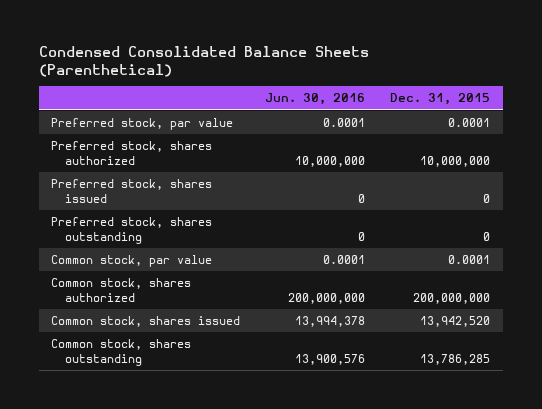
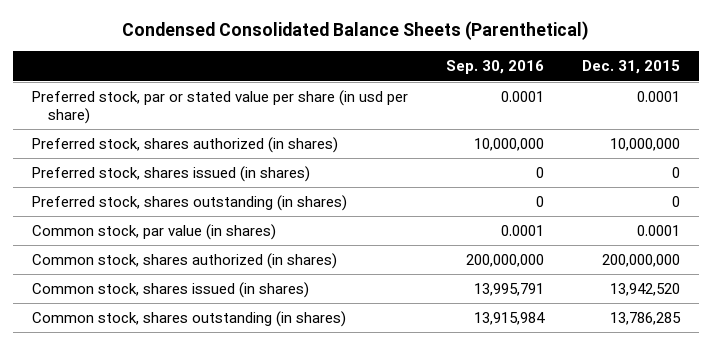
[265,93,366,106] Jun. 30, 2016 -> none
none -> [446,60,545,75] Sep. 30, 2016
[51,118,234,131] Preferred stock, par value -> [31,89,408,124] Preferred stock, par or stated value per share (in usd per share)
[51,141,213,165] Preferred stock, shares authorized -> [31,136,338,153] Preferred stock, shares authorized (in shares)
[51,179,213,203] Preferred stock, shares issued -> [31,165,310,182] Preferred stock, shares issued (in shares)
[51,217,213,244] Preferred stock, shares outstanding -> [31,194,347,211] Preferred stock, shares outstanding (in shares)
[51,255,213,268] Common stock, par value -> [31,223,276,240] Common stock, par value (in shares)
[51,278,192,302] Common stock, shares authorized -> [31,252,337,269] Common stock, shares authorized (in shares)
[51,316,241,328] Common stock, shares issued -> [31,281,309,298] Common stock, shares issued (in shares)
[51,339,192,366] Common stock, shares outstanding -> [31,310,346,327] Common stock, shares outstanding (in shares)

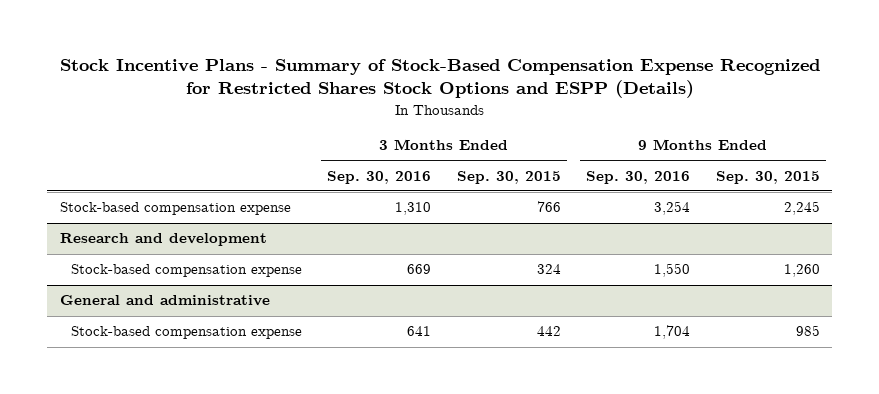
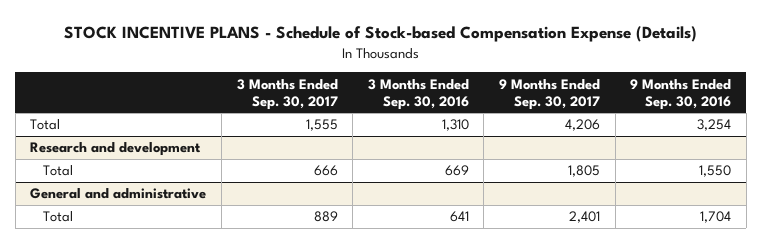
[59,58,820,99] Stock Incentive Plans - Summary of Stock-Based Compensation Expense Recognized for Restricted Shares Stock Options and ESPP (Details) -> [63,25,697,42] STOCK INCENTIVE PLANS - Schedule of Stock-based Compensation Expense (Details)
[456,170,561,184] Sep. 30, 2015 -> none
[715,170,820,184] Sep. 30, 2015 -> none
none -> [236,78,338,110] 3 Months Ended Sep. 30, 2017
none -> [499,78,601,110] 9 Months Ended Sep. 30, 2017
[59,202,291,216] Stock-based compensation expense -> [30,119,61,131] Total
[70,264,302,278] Stock-based compensation expense -> [43,165,74,177] Total
[70,326,302,340] Stock-based compensation expense -> [43,211,74,223] Total

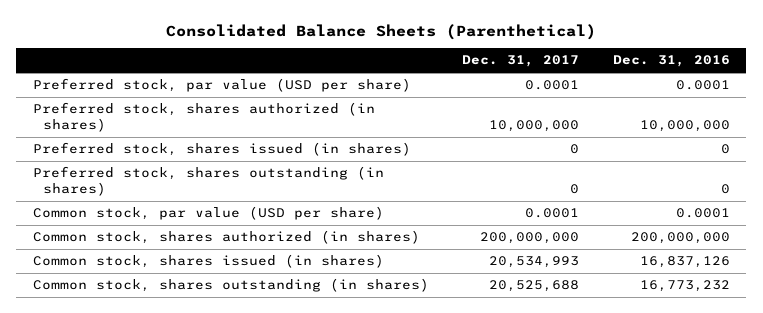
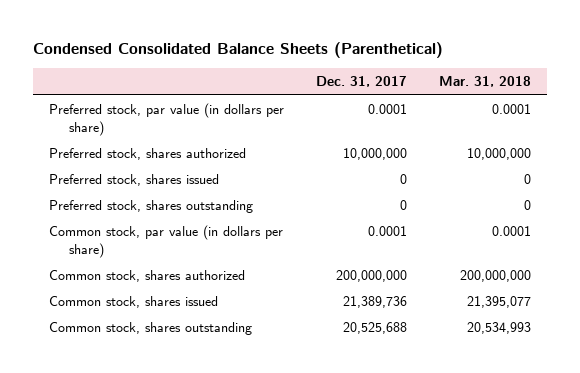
[166,23,597,40] Consolidated Balance Sheets (Parenthetical) -> [32,42,443,59] Condensed Consolidated Balance Sheets (Parenthetical)
[612,55,730,68] Dec. 31, 2016 -> none
none -> [439,76,532,88] Mar. 31, 2018
[32,78,411,93] Preferred stock, par value (USD per share) -> [49,103,285,136] Preferred stock, par value (in dollars per share)
[32,102,375,133] Preferred stock, shares authorized (in shares) -> [49,148,247,161] Preferred stock, shares authorized
[32,142,411,157] Preferred stock, shares issued (in shares) -> [49,174,220,187] Preferred stock, shares issued
[32,166,384,197] Preferred stock, shares outstanding (in shares) -> [49,200,254,214] Preferred stock, shares outstanding
[32,206,384,221] Common stock, par value (USD per share) -> [49,225,284,258] Common stock, par value (in dollars per share)
[32,230,420,245] Common stock, shares authorized (in shares) -> [49,270,246,283] Common stock, shares authorized
[32,254,384,269] Common stock, shares issued (in shares) -> [49,296,219,309] Common stock, shares issued
[489,256,580,269] 20,534,993 -> [343,296,408,309] 21,389,736
[32,278,429,293] Common stock, shares outstanding (in shares) -> [49,322,253,336] Common stock, shares outstanding

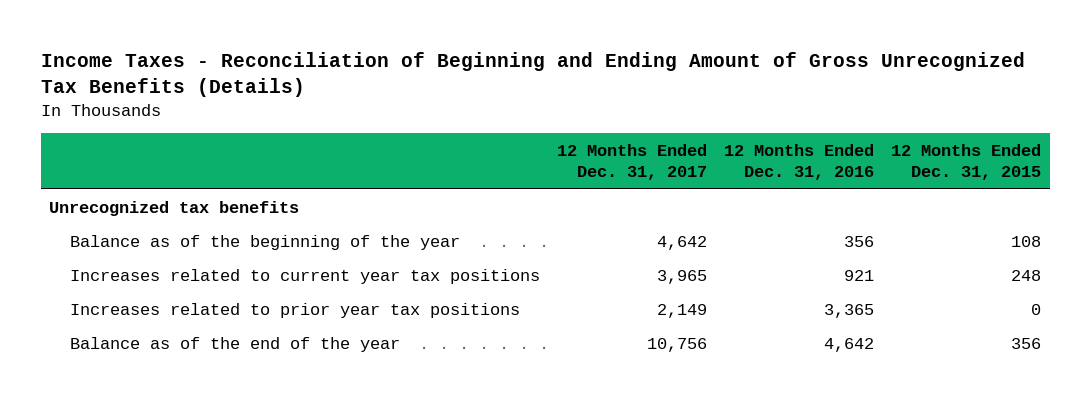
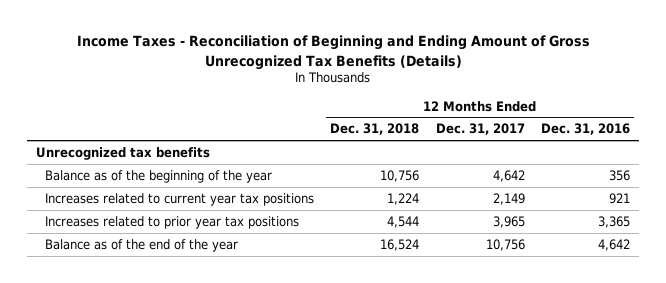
[891,143,1042,181] 12 Months Ended Dec. 31, 2015 -> none
none -> [330,123,420,136] Dec. 31, 2018
[657,269,708,284] 3,965 -> [492,192,525,205] 2,149
[657,303,708,318] 2,149 -> [492,215,525,228] 3,965

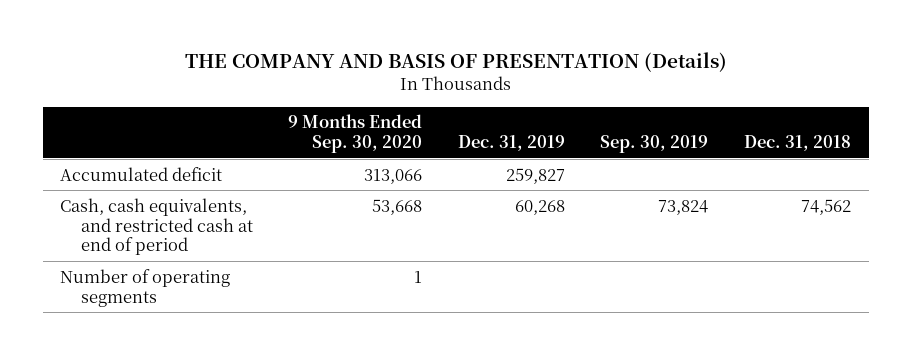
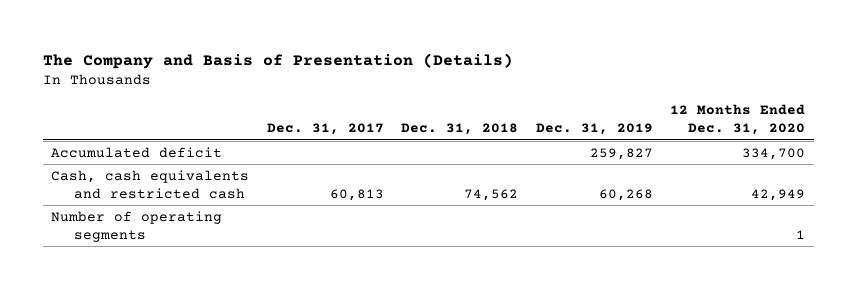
[184,52,727,73] THE COMPANY AND BASIS OF PRESENTATION (Details) -> [42,52,513,69] The Company and Basis of Presentation (Details)
[288,114,423,154] 9 Months Ended Sep. 30, 2020 -> none
[600,135,709,154] Sep. 30, 2019 -> none
none -> [266,123,384,136] Dec. 31, 2017
none -> [670,104,806,136] 12 Months Ended Dec. 31, 2020
[60,197,253,256] Cash, cash equivalents, and restricted cash at end of period -> [51,169,250,199] Cash, cash equivalents and restricted cash

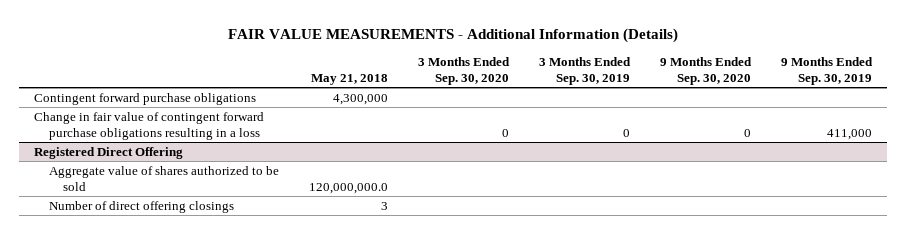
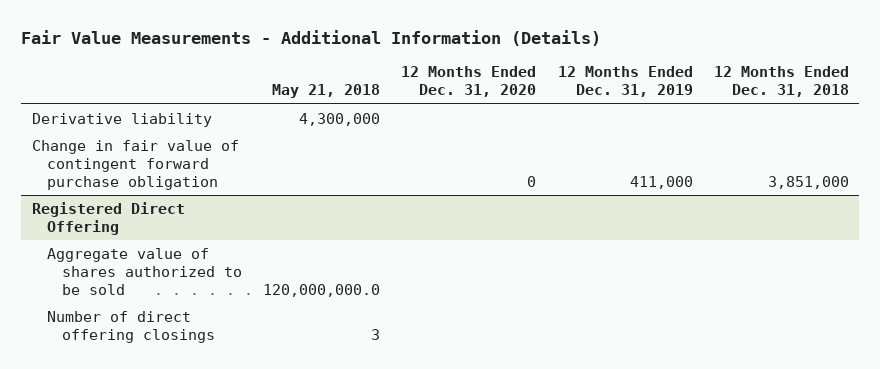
[228,28,679,44] FAIR VALUE MEASUREMENTS - Additional Information (Details) -> [21,29,602,46] Fair Value Measurements - Additional Information (Details)
[417,57,510,85] 3 Months Ended Sep. 30, 2020 -> none
[538,57,631,85] 3 Months Ended Sep. 30, 2019 -> none
[660,57,753,85] 9 Months Ended Sep. 30, 2020 -> none
[781,57,874,85] 9 Months Ended Sep. 30, 2019 -> none
none -> [401,66,537,98] 12 Months Ended Dec. 31, 2020
none -> [557,66,693,98] 12 Months Ended Dec. 31, 2019
none -> [713,66,849,98] 12 Months Ended Dec. 31, 2018
[34,92,257,105] Contingent forward purchase obligations -> [31,113,212,128] Derivative liability
[34,111,265,140] Change in fair value of contingent forward purchase obligations resulting in a loss -> [31,140,239,190] Change in fair value of contingent forward purchase obligation

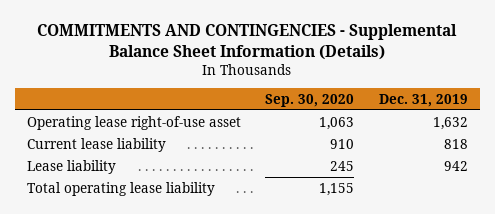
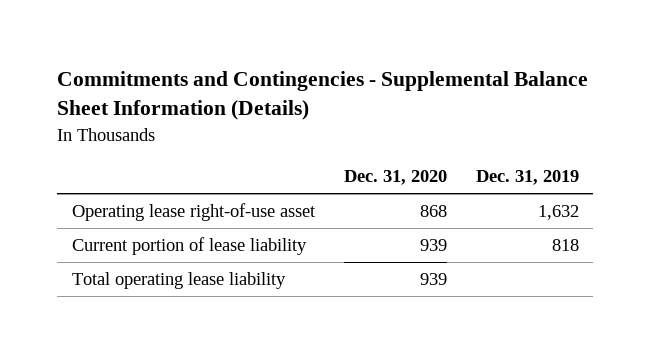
[37,23,458,60] COMMITMENTS AND CONTINGENCIES - Supplemental Balance Sheet Information (Details) -> [57,71,589,121] Commitments and Contingencies - Supplemental Balance Sheet Information (Details)
[265,93,355,107] Sep. 30, 2020 -> none
none -> [343,170,447,186] Dec. 31, 2020
[26,159,116,174] Lease liability -> none
[26,137,166,152] Current lease liability -> [71,236,307,255] Current portion of lease liability

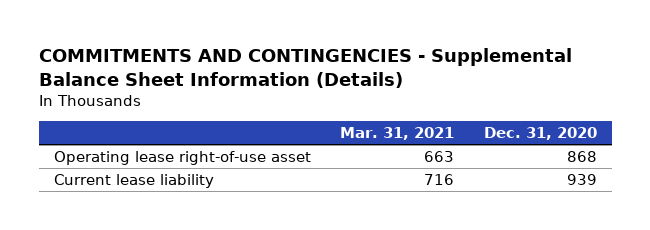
[57,71,589,121] Commitments and Contingencies - Supplemental Balance Sheet Information (Details) -> [38,48,572,88] COMMITMENTS AND CONTINGENCIES - Supplemental Balance Sheet Information (Details)
[475,170,579,186] Dec. 31, 2019 -> none
none -> [340,127,455,141] Mar. 31, 2021
[71,271,286,289] Total operating lease liability -> none
[71,236,307,255] Current portion of lease liability -> [53,174,214,189] Current lease liability

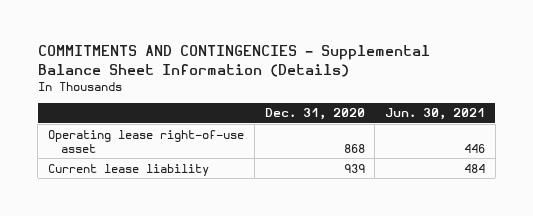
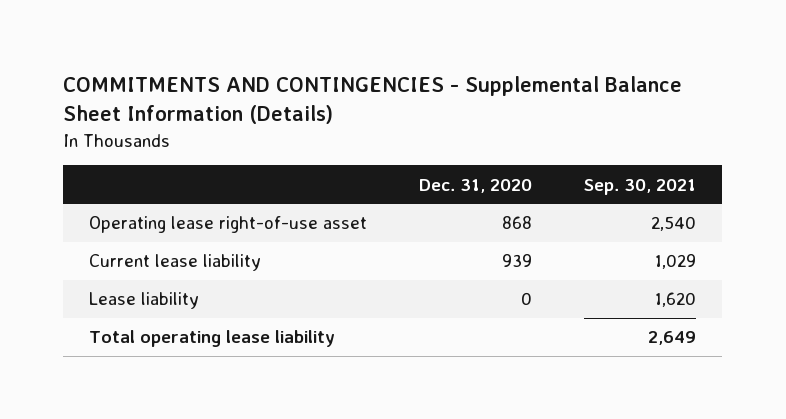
[385,108,486,121] Jun. 30, 2021 -> none
none -> [584,178,697,195] Sep. 30, 2021
none -> [89,292,200,310] Lease liability
none -> [89,330,336,348] Total operating lease liability

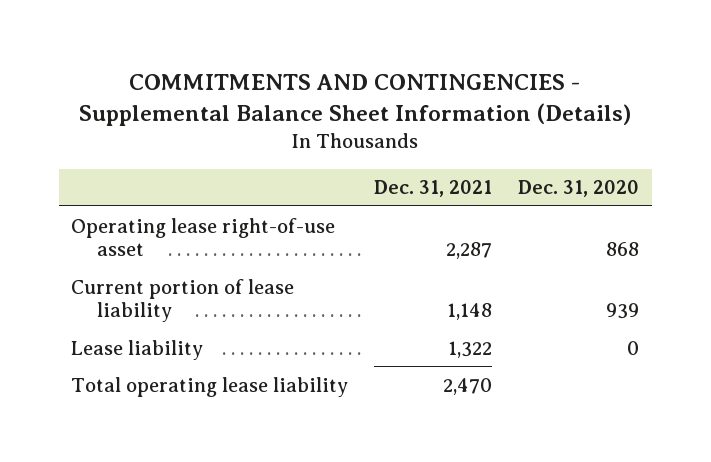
[584,178,697,195] Sep. 30, 2021 -> none
none -> [374,180,493,198] Dec. 31, 2021
[89,254,262,272] Current lease liability -> [71,278,295,323] Current portion of lease liability

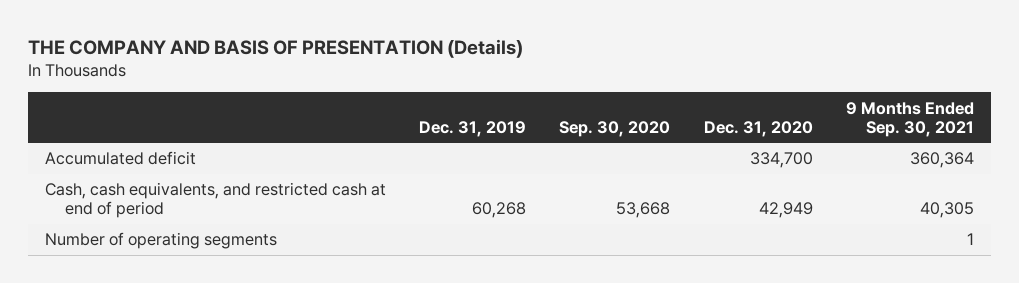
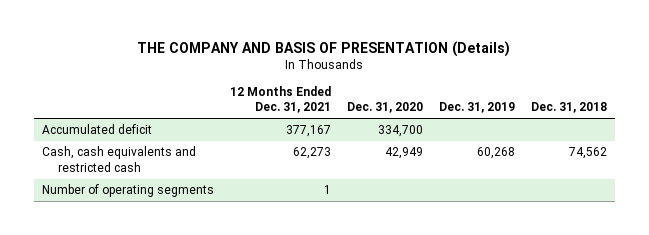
[559,120,671,137] Sep. 30, 2020 -> none
[845,101,974,137] 9 Months Ended Sep. 30, 2021 -> none
none -> [229,86,331,114] 12 Months Ended Dec. 31, 2021
none -> [531,102,608,114] Dec. 31, 2018
[44,182,386,219] Cash, cash equivalents, and restricted cash at end of period -> [41,146,196,172] Cash, cash equivalents and restricted cash

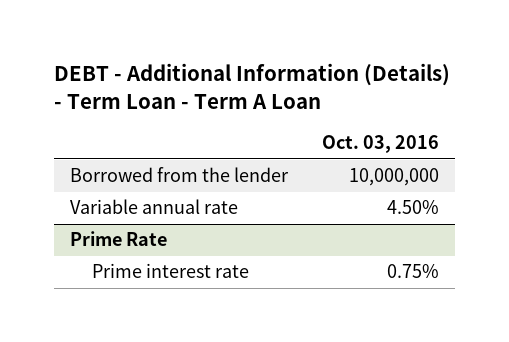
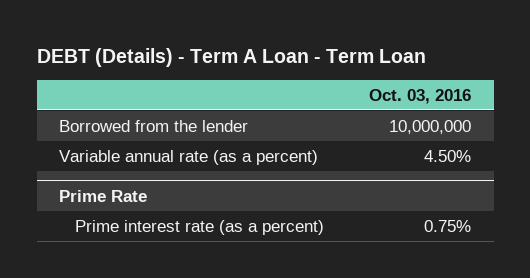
[53,63,450,110] DEBT - Additional Information (Details) - Term Loan - Term A Loan -> [36,48,426,68] DEBT (Details) - Term A Loan - Term Loan
[70,199,239,215] Variable annual rate -> [59,149,319,165] Variable annual rate (as a percent)
[92,263,250,279] Prime interest rate -> [74,219,324,235] Prime interest rate (as a percent)

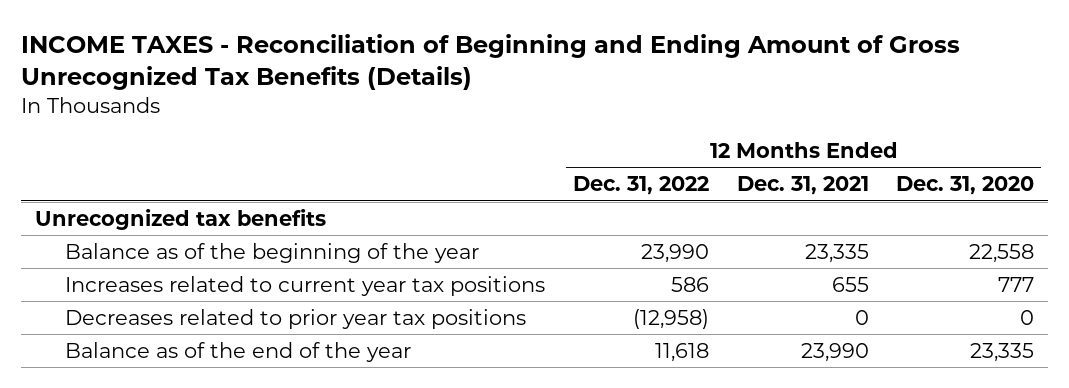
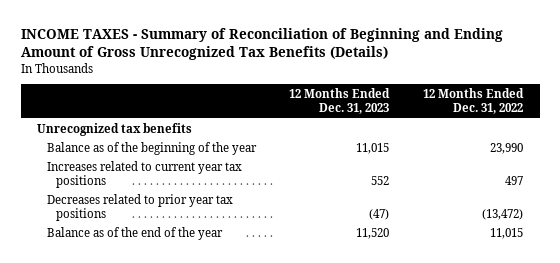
[20,34,960,91] INCOME TAXES - Reconciliation of Beginning and Ending Amount of Gross Unrecognized Tax Benefits (Details) -> [20,27,503,60] INCOME TAXES - Summary of Reconciliation of Beginning and Ending Amount of Gross Unrecognized Tax Benefits (Details)
[736,176,869,196] Dec. 31, 2021 -> none
[896,176,1035,196] Dec. 31, 2020 -> none
none -> [289,87,391,115] 12 Months Ended Dec. 31, 2023
[671,276,710,292] 586 -> [504,176,523,186] 497
[633,308,710,329] (12,958) -> [481,209,523,221] (13,472)
[655,342,710,362] 11,618 -> [489,227,523,239] 11,015

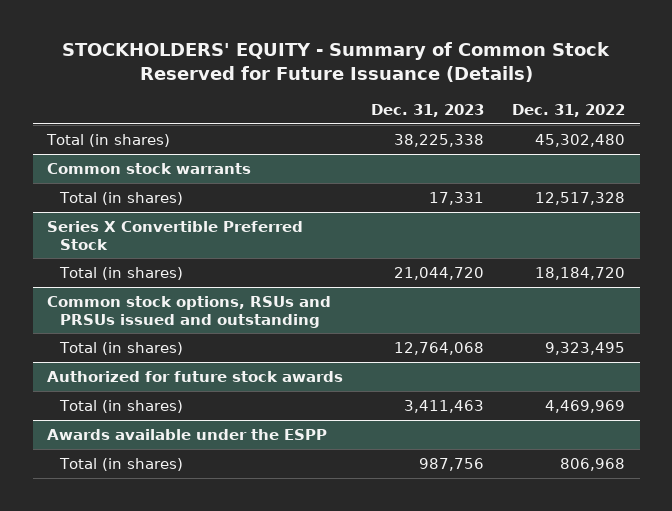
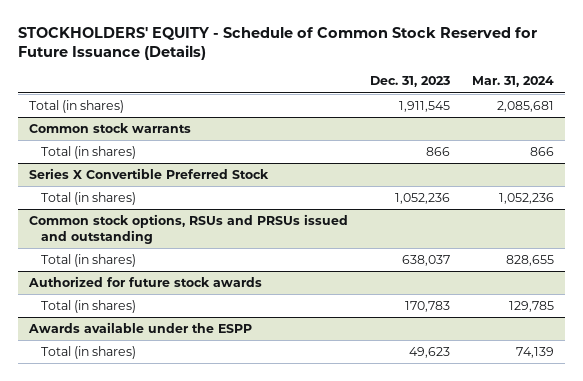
[62,42,611,82] STOCKHOLDERS' EQUITY - Summary of Common Stock Reserved for Future Issuance (Details) -> [18,26,538,61] STOCKHOLDERS' EQUITY - Schedule of Common Stock Reserved for Future Issuance (Details)
[512,103,626,117] Dec. 31, 2022 -> none
none -> [472,76,555,88] Mar. 31, 2024
[394,133,485,147] 38,225,338 -> [399,100,451,112] 1,911,545
[429,191,485,205] 17,331 -> [426,146,451,156] 866
[394,266,485,280] 21,044,720 -> [395,192,451,204] 1,052,236
[394,341,485,355] 12,764,068 -> [402,254,451,266] 638,037
[404,399,485,413] 3,411,463 -> [405,300,451,312] 170,783
[419,457,485,471] 987,756 -> [409,346,451,358] 49,623

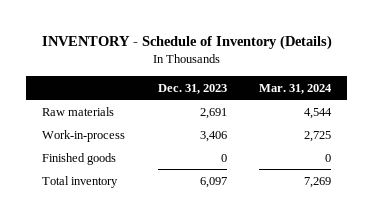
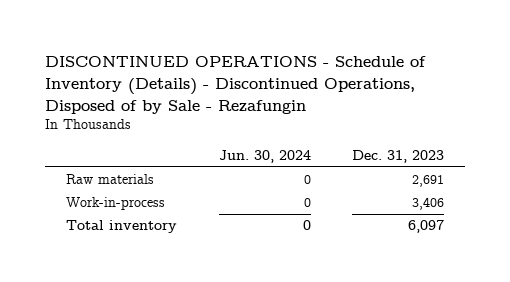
[41,35,332,51] INVENTORY - Schedule of Inventory (Details) -> [45,56,427,114] DISCONTINUED OPERATIONS - Schedule of Inventory (Details) - Discontinued Operations, Disposed of by Sale - Rezafungin
[259,83,333,94] Mar. 31, 2024 -> none
none -> [218,149,311,163] Jun. 30, 2024
[42,152,117,165] Finished goods -> none

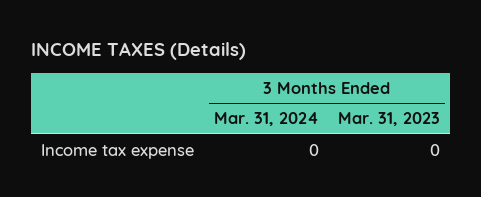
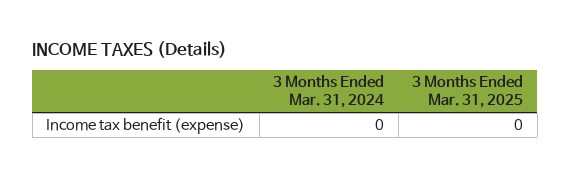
[338,112,441,127] Mar. 31, 2023 -> none
none -> [412,75,524,109] 3 Months Ended Mar. 31, 2025
[40,144,194,160] Income tax expense -> [46,117,246,135] Income tax benefit (expense)

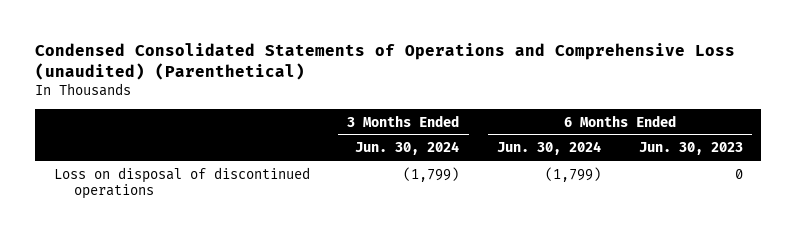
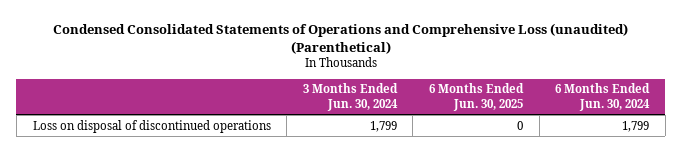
[638,142,743,156] Jun. 30, 2023 -> none
none -> [429,83,525,111] 6 Months Ended Jun. 30, 2025
[403,166,460,182] (1,799) -> [369,120,397,132] 1,799
[545,166,602,182] (1,799) -> [622,120,650,132] 1,799

